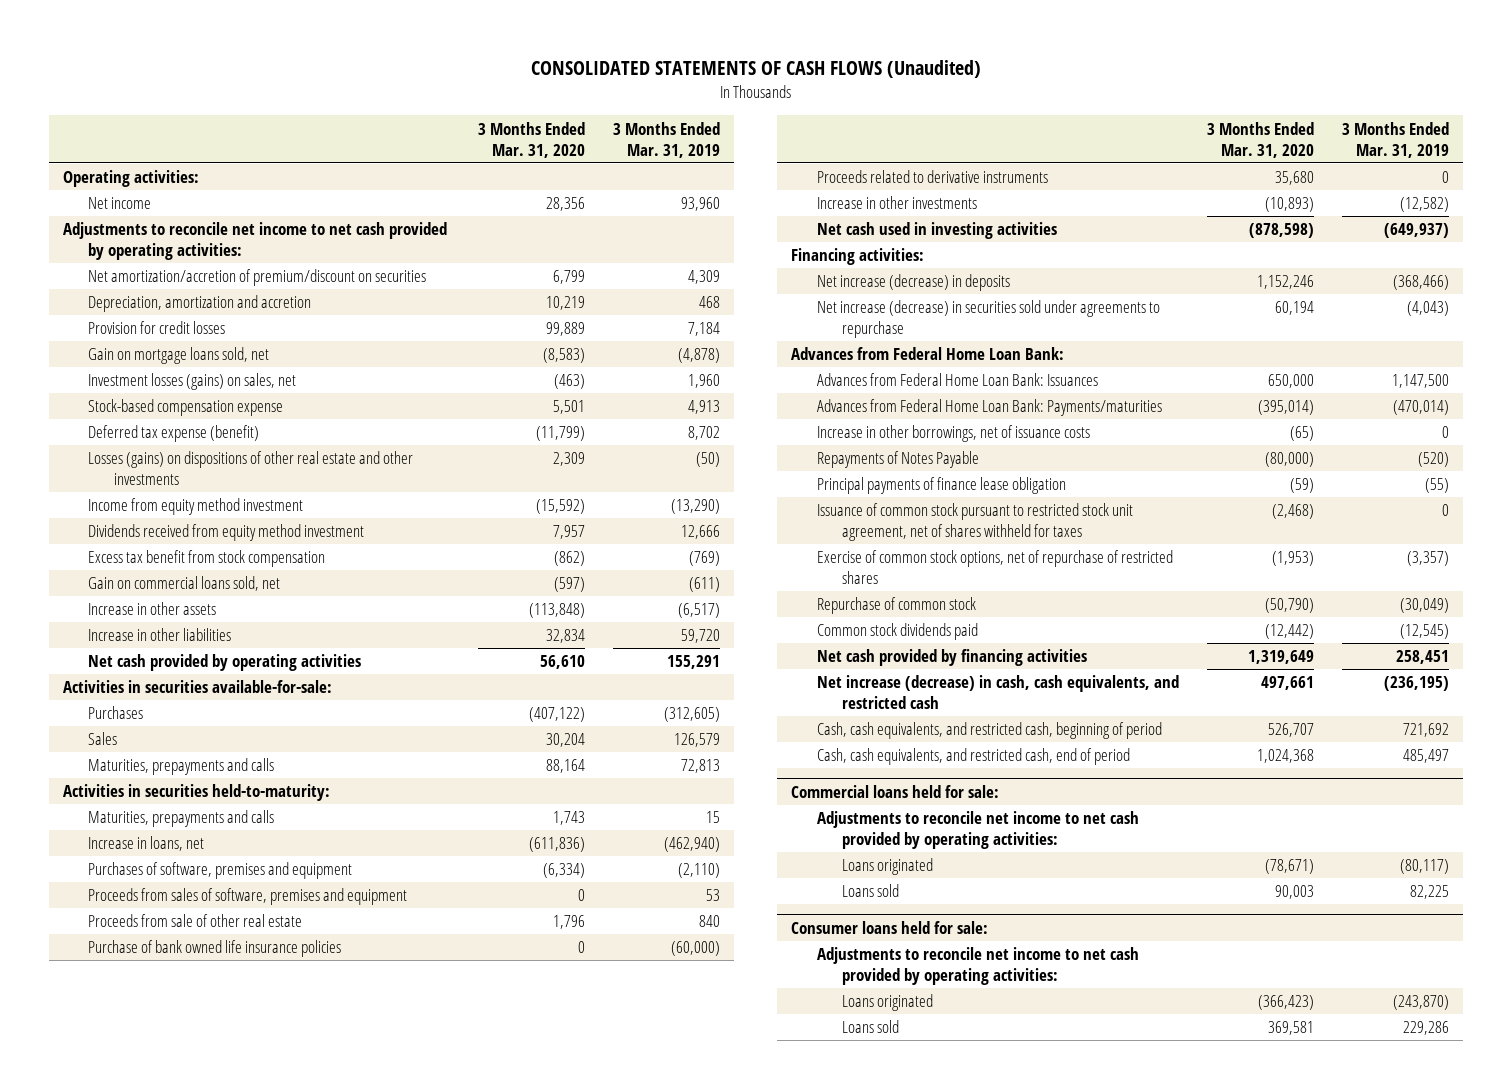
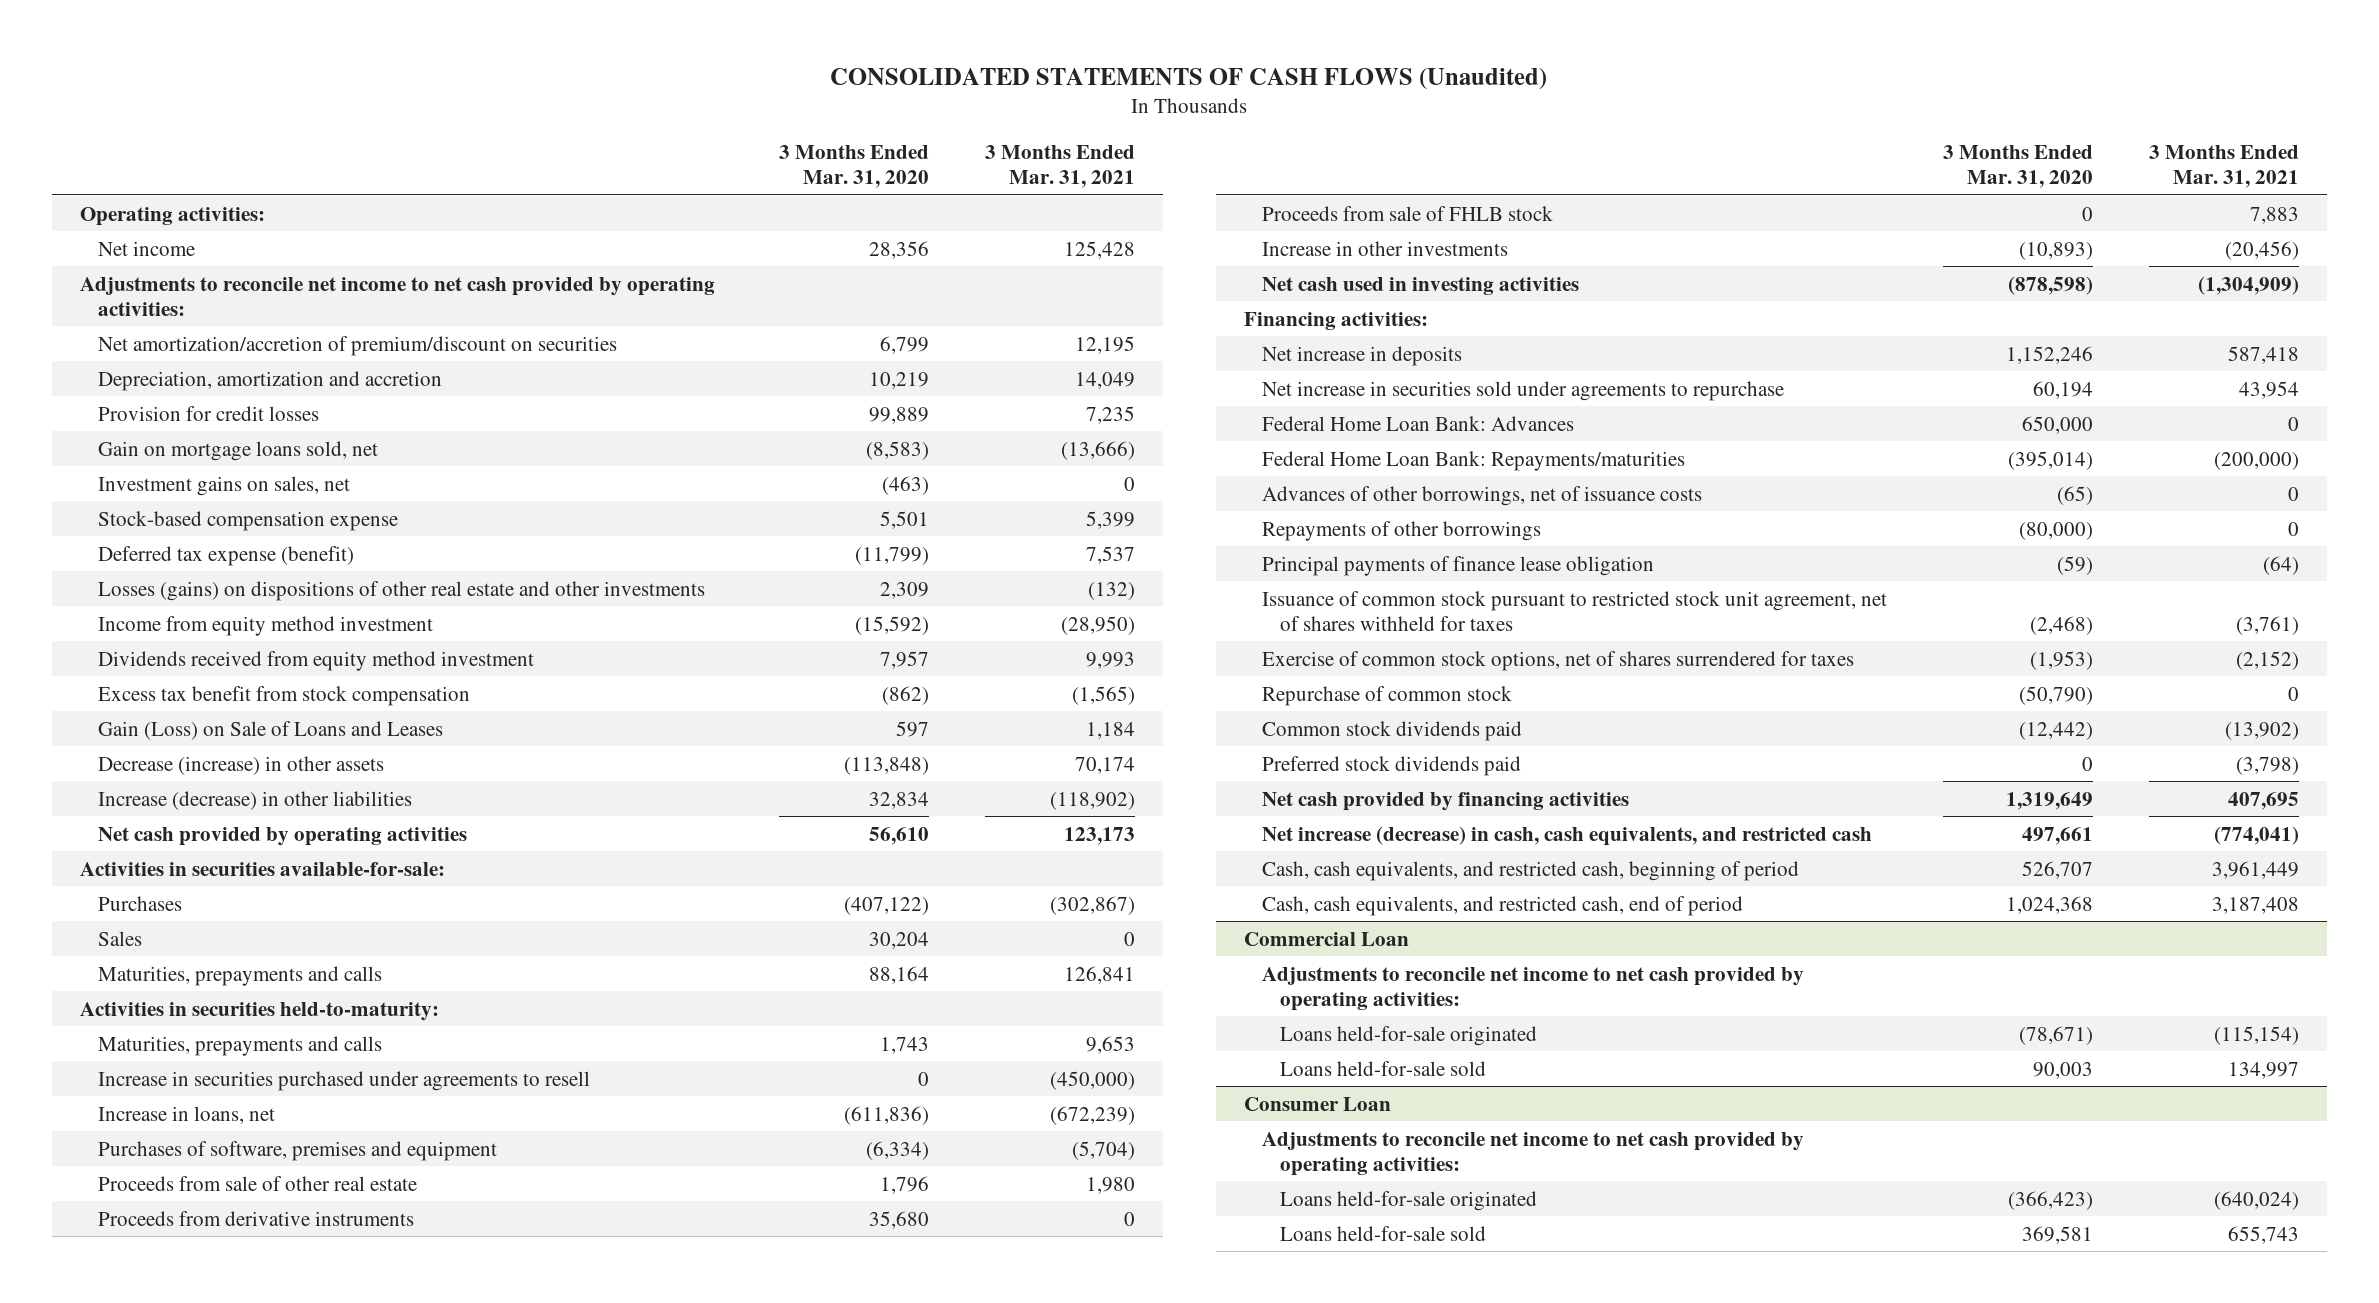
[613,121,721,158] 3 Months Ended Mar. 31, 2019 -> none
none -> [984,144,1135,188] 3 Months Ended Mar. 31, 2021
[88,373,297,391] Investment losses (gains) on sales, net -> [97,475,350,496] Investment gains on sales, net
[88,576,281,592] Gain on commercial loans sold, net -> none
none -> [97,720,443,740] Gain (Loss) on Sale of Loans and Leases
[88,602,217,616] Increase in other assets -> [97,755,384,775] Decrease (increase) in other assets
[88,628,232,642] Increase in other liabilities -> [97,790,412,810] Increase (decrease) in other liabilities
none -> [97,1070,590,1091] Increase in securities purchased under agreements to resell
[88,888,408,906] Proceeds from sales of software, premises and equipment -> none
[88,940,342,958] Purchase of bank owned life insurance policies -> none
[816,170,1048,184] Proceeds related to derivative instruments -> [97,1210,414,1226] Proceeds from derivative instruments
none -> [1261,205,1553,221] Proceeds from sale of FHLB stock
[790,347,1064,361] Advances from Federal Home Loan Bank: -> none
[816,274,1010,292] Net increase (decrease) in deposits -> [1261,345,1462,366] Net increase in deposits
[816,300,1160,339] Net increase (decrease) in securities sold under agreements to repurchase -> [1261,380,1784,401] Net increase in securities sold under agreements to repurchase
[816,373,1098,387] Advances from Federal Home Loan Bank: Issuances -> [1261,415,1574,431] Federal Home Loan Bank: Advances
[816,399,1162,417] Advances from Federal Home Loan Bank: Payments/maturities -> [1261,450,1685,471] Federal Home Loan Bank: Repayments/maturities
[816,425,1090,443] Increase in other borrowings, net of issuance costs -> [1261,485,1702,506] Advances of other borrowings, net of issuance costs
[816,451,979,469] Repayments of Notes Payable -> [1261,520,1541,541] Repayments of other borrowings
[816,550,1173,585] Exercise of common stock options, net of repurchase of restricted shares -> [1261,650,1854,671] Exercise of common stock options, net of shares surrendered for taxes
none -> [1261,755,1521,776] Preferred stock dividends paid
[790,784,999,798] Commercial loans held for sale: -> [1243,931,1409,946] Commercial Loan
[842,858,934,876] Loans originated -> [1279,1025,1537,1046] Loans held-for-sale originated
[842,884,900,898] Loans sold -> [1279,1060,1486,1076] Loans held-for-sale sold
[790,920,988,934] Consumer loans held for sale: -> [1243,1096,1391,1111] Consumer Loan
[842,994,934,1012] Loans originated -> [1279,1190,1537,1211] Loans held-for-sale originated
[842,1020,900,1034] Loans sold -> [1279,1225,1486,1241] Loans held-for-sale sold

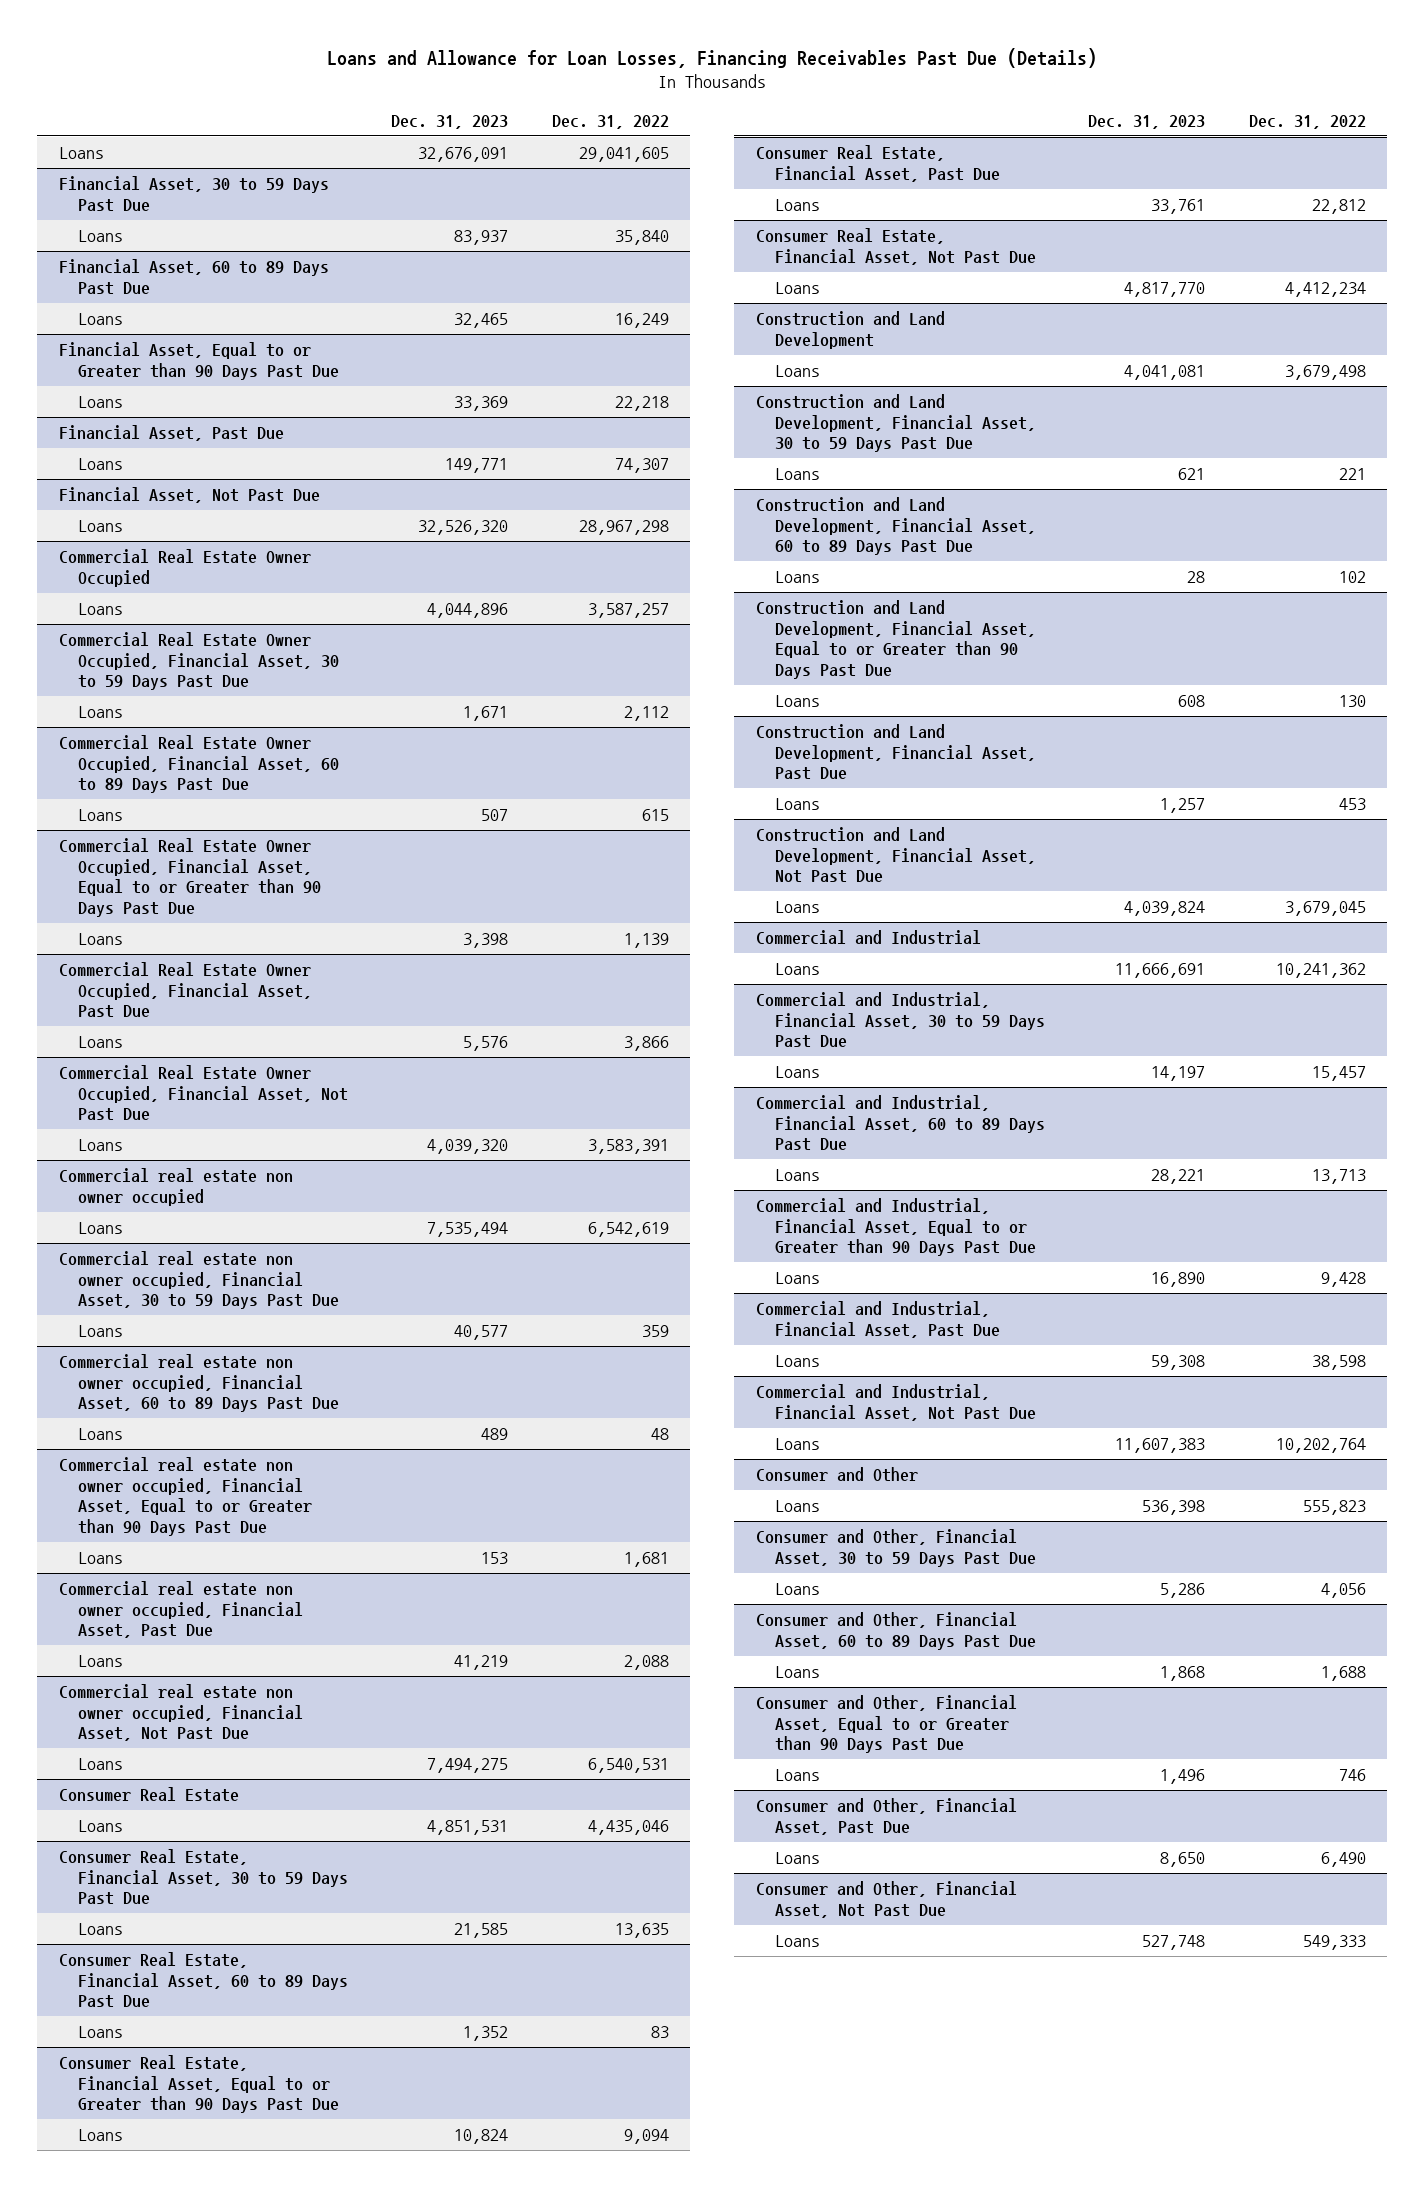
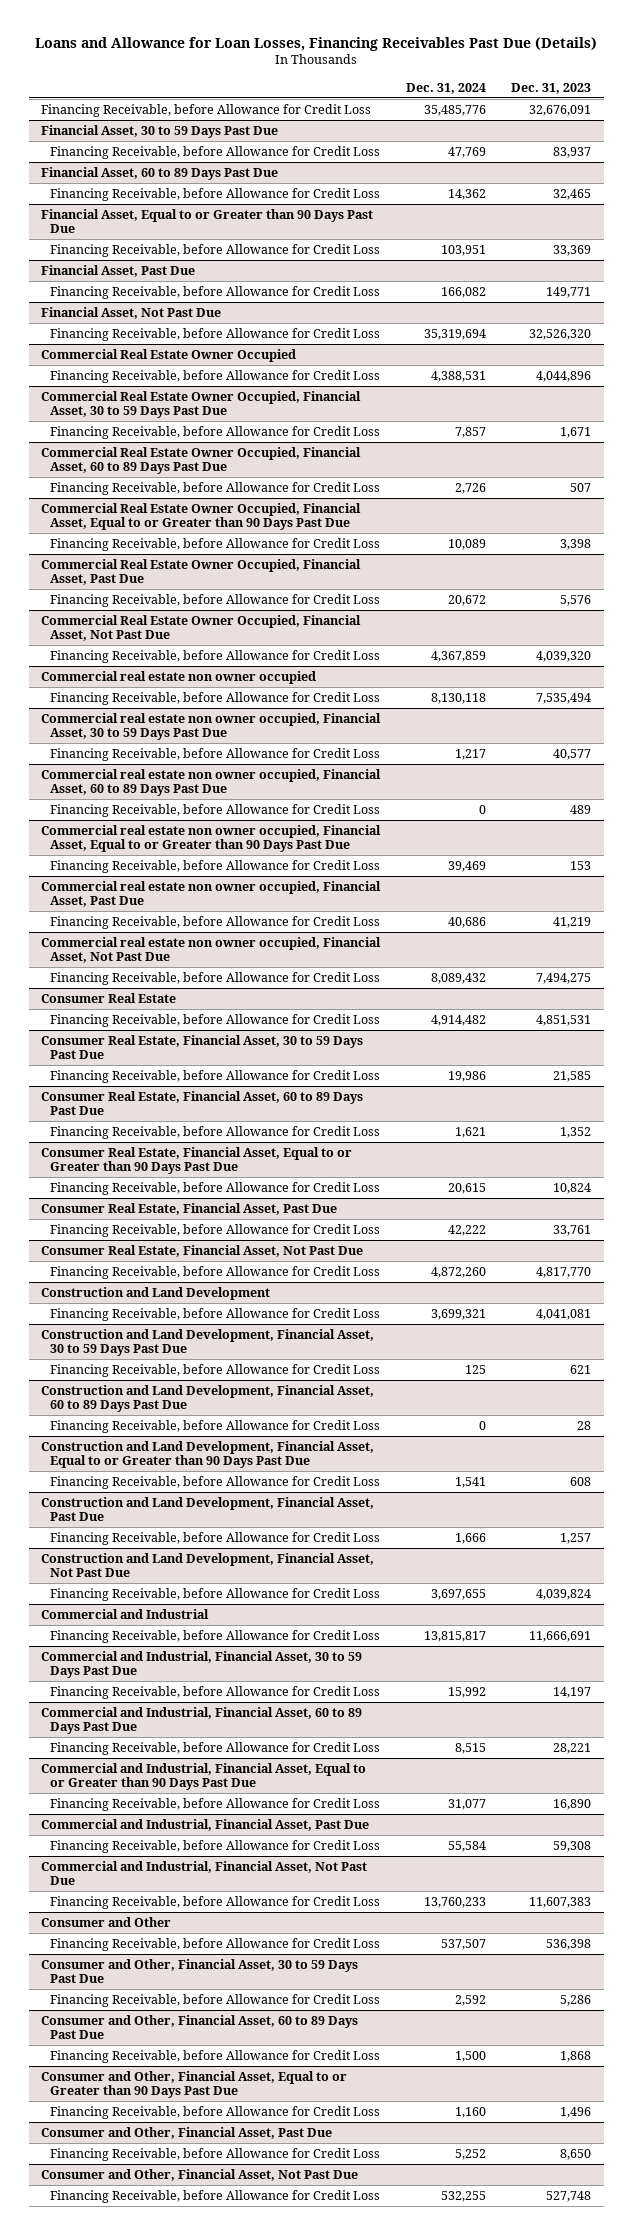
[551,114,669,129] Dec. 31, 2022 -> none
none -> [405,82,486,94] Dec. 31, 2024
[58,147,104,160] Loans -> [41,103,372,117] Financing Receivable, before Allowance for Credit Loss
[77,230,123,243] Loans -> [50,145,381,159] Financing Receivable, before Allowance for Credit Loss
[77,313,123,326] Loans -> [50,187,381,201] Financing Receivable, before Allowance for Credit Loss
[77,396,123,409] Loans -> [50,243,381,257] Financing Receivable, before Allowance for Credit Loss
[77,458,123,471] Loans -> [50,285,381,299] Financing Receivable, before Allowance for Credit Loss
[77,520,123,533] Loans -> [50,327,381,341] Financing Receivable, before Allowance for Credit Loss
[77,603,123,616] Loans -> [50,369,381,383] Financing Receivable, before Allowance for Credit Loss
[77,706,123,719] Loans -> [50,425,381,439] Financing Receivable, before Allowance for Credit Loss
[77,809,123,822] Loans -> none
none -> [50,481,381,495] Financing Receivable, before Allowance for Credit Loss
[77,933,123,946] Loans -> [50,537,381,551] Financing Receivable, before Allowance for Credit Loss
[77,1036,123,1049] Loans -> [50,593,381,607] Financing Receivable, before Allowance for Credit Loss
[77,1139,123,1152] Loans -> [50,649,381,663] Financing Receivable, before Allowance for Credit Loss
[77,1222,123,1235] Loans -> [50,691,381,705] Financing Receivable, before Allowance for Credit Loss
[77,1325,123,1338] Loans -> [50,747,381,761] Financing Receivable, before Allowance for Credit Loss
[77,1428,123,1441] Loans -> [50,803,381,817] Financing Receivable, before Allowance for Credit Loss
[77,1552,123,1565] Loans -> [50,859,381,873] Financing Receivable, before Allowance for Credit Loss
[77,1655,123,1668] Loans -> [50,915,381,929] Financing Receivable, before Allowance for Credit Loss
[77,1758,123,1771] Loans -> [50,971,381,985] Financing Receivable, before Allowance for Credit Loss
[77,1820,123,1833] Loans -> [50,1013,381,1027] Financing Receivable, before Allowance for Credit Loss
[77,1923,123,1936] Loans -> [50,1069,381,1083] Financing Receivable, before Allowance for Credit Loss
[77,2026,123,2039] Loans -> [50,1125,381,1139] Financing Receivable, before Allowance for Credit Loss
[77,2129,123,2142] Loans -> [50,1181,381,1195] Financing Receivable, before Allowance for Credit Loss
[774,199,820,212] Loans -> [50,1223,381,1237] Financing Receivable, before Allowance for Credit Loss
[774,282,820,295] Loans -> [50,1265,381,1279] Financing Receivable, before Allowance for Credit Loss
[774,365,820,378] Loans -> [50,1307,381,1321] Financing Receivable, before Allowance for Credit Loss
[774,468,820,481] Loans -> [50,1363,381,1377] Financing Receivable, before Allowance for Credit Loss
[774,571,820,584] Loans -> none
none -> [50,1419,381,1433] Financing Receivable, before Allowance for Credit Loss
[774,695,820,708] Loans -> none
none -> [50,1475,381,1489] Financing Receivable, before Allowance for Credit Loss
[774,798,820,811] Loans -> [50,1531,381,1545] Financing Receivable, before Allowance for Credit Loss
[774,901,820,914] Loans -> [50,1587,381,1601] Financing Receivable, before Allowance for Credit Loss
[774,963,820,976] Loans -> [50,1629,381,1643] Financing Receivable, before Allowance for Credit Loss
[774,1066,820,1079] Loans -> [50,1685,381,1699] Financing Receivable, before Allowance for Credit Loss
[774,1169,820,1182] Loans -> [50,1741,381,1755] Financing Receivable, before Allowance for Credit Loss
[774,1272,820,1285] Loans -> [50,1797,381,1811] Financing Receivable, before Allowance for Credit Loss
[774,1355,820,1368] Loans -> [50,1839,381,1853] Financing Receivable, before Allowance for Credit Loss
[774,1438,820,1451] Loans -> [50,1895,381,1909] Financing Receivable, before Allowance for Credit Loss
[774,1500,820,1513] Loans -> [50,1937,381,1951] Financing Receivable, before Allowance for Credit Loss
[774,1583,820,1596] Loans -> [50,1993,381,2007] Financing Receivable, before Allowance for Credit Loss
[774,1666,820,1679] Loans -> [50,2049,381,2063] Financing Receivable, before Allowance for Credit Loss
[774,1769,820,1782] Loans -> [50,2105,381,2119] Financing Receivable, before Allowance for Credit Loss
[774,1852,820,1865] Loans -> [50,2147,381,2161] Financing Receivable, before Allowance for Credit Loss
[774,1935,820,1948] Loans -> [50,2189,381,2203] Financing Receivable, before Allowance for Credit Loss

